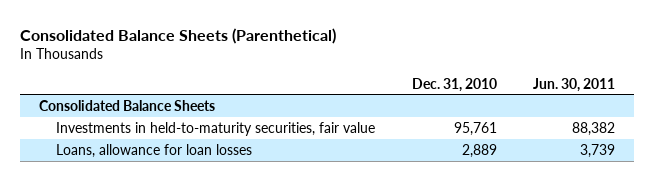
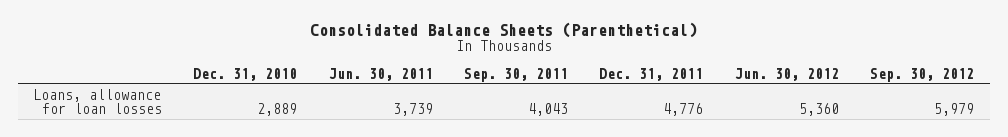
none -> [464,67,569,82] Sep. 30, 2011
none -> [599,67,704,81] Dec. 31, 2011
none -> [734,67,839,81] Jun. 30, 2012
none -> [870,67,975,82] Sep. 30, 2012
[38,99,215,111] Consolidated Balance Sheets -> none
[56,121,376,136] Investments in held-to-maturity securities, fair value -> none

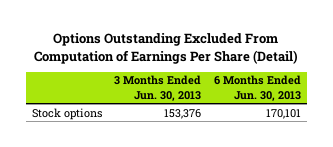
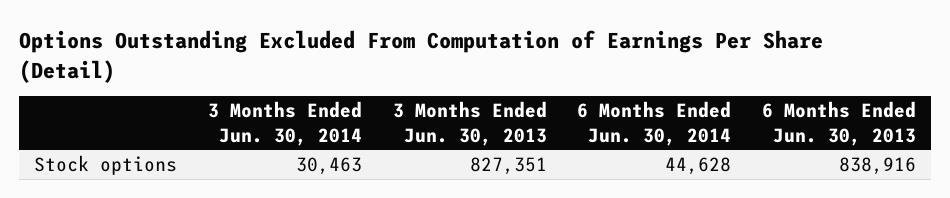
none -> [207,101,362,146] 3 Months Ended Jun. 30, 2014
none -> [577,101,732,146] 6 Months Ended Jun. 30, 2014
[164,108,202,119] 153,376 -> [469,156,547,175] 827,351
[265,108,301,119] 170,101 -> [838,156,916,175] 838,916

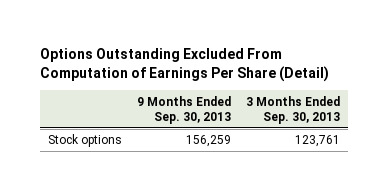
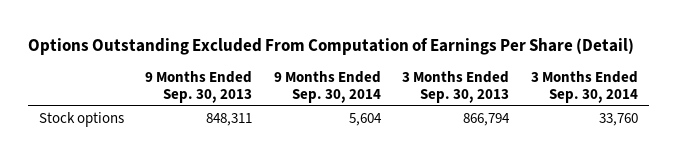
none -> [273,70,381,104] 9 Months Ended Sep. 30, 2014
none -> [530,70,638,104] 3 Months Ended Sep. 30, 2014
[186,135,232,148] 156,259 -> [206,112,253,126] 848,311
[295,135,341,148] 123,761 -> [463,112,511,126] 866,794

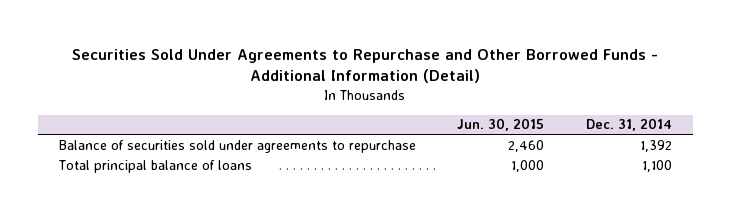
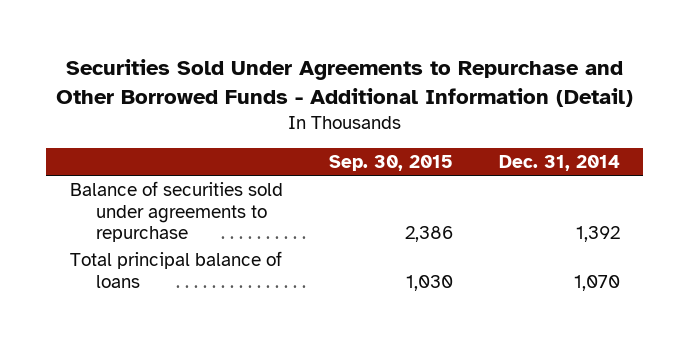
[457,118,545,132] Jun. 30, 2015 -> none
none -> [328,154,453,171] Sep. 30, 2015
[642,159,673,172] 1,100 -> [574,274,621,291] 1,070

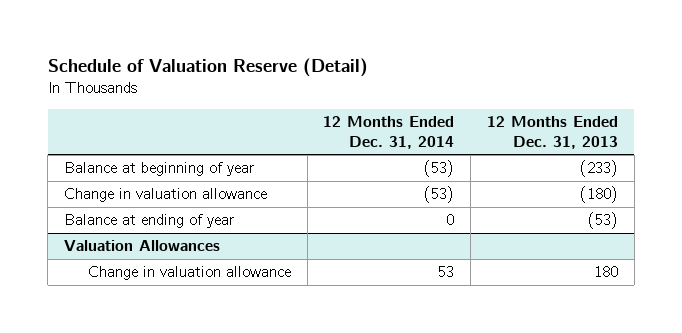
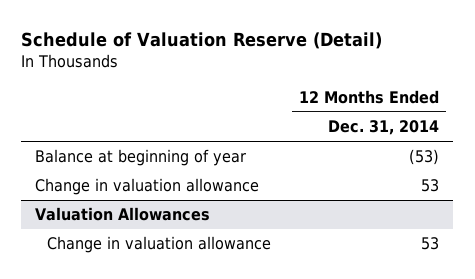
[486,116,618,149] 12 Months Ended Dec. 31, 2013 -> none
[64,214,236,229] Balance at ending of year -> none
[424,186,455,204] (53) -> [421,179,440,193] 53

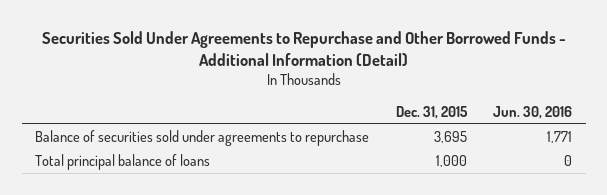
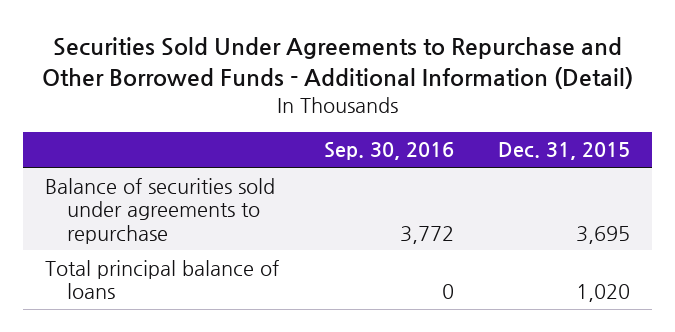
[493,105,573,119] Jun. 30, 2016 -> none
none -> [323,142,454,161] Sep. 30, 2016
[435,155,467,168] 1,000 -> [576,284,631,303] 1,020

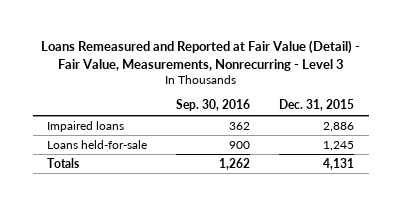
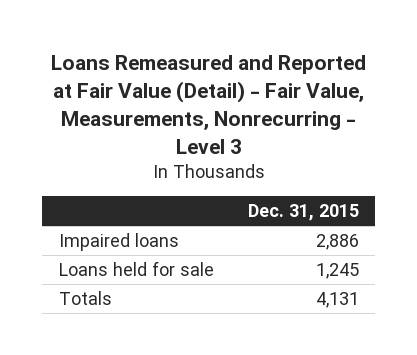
[176,99,251,112] Sep. 30, 2016 -> none
[47,139,148,149] Loans held-for-sale -> [58,260,214,276] Loans held for sale

